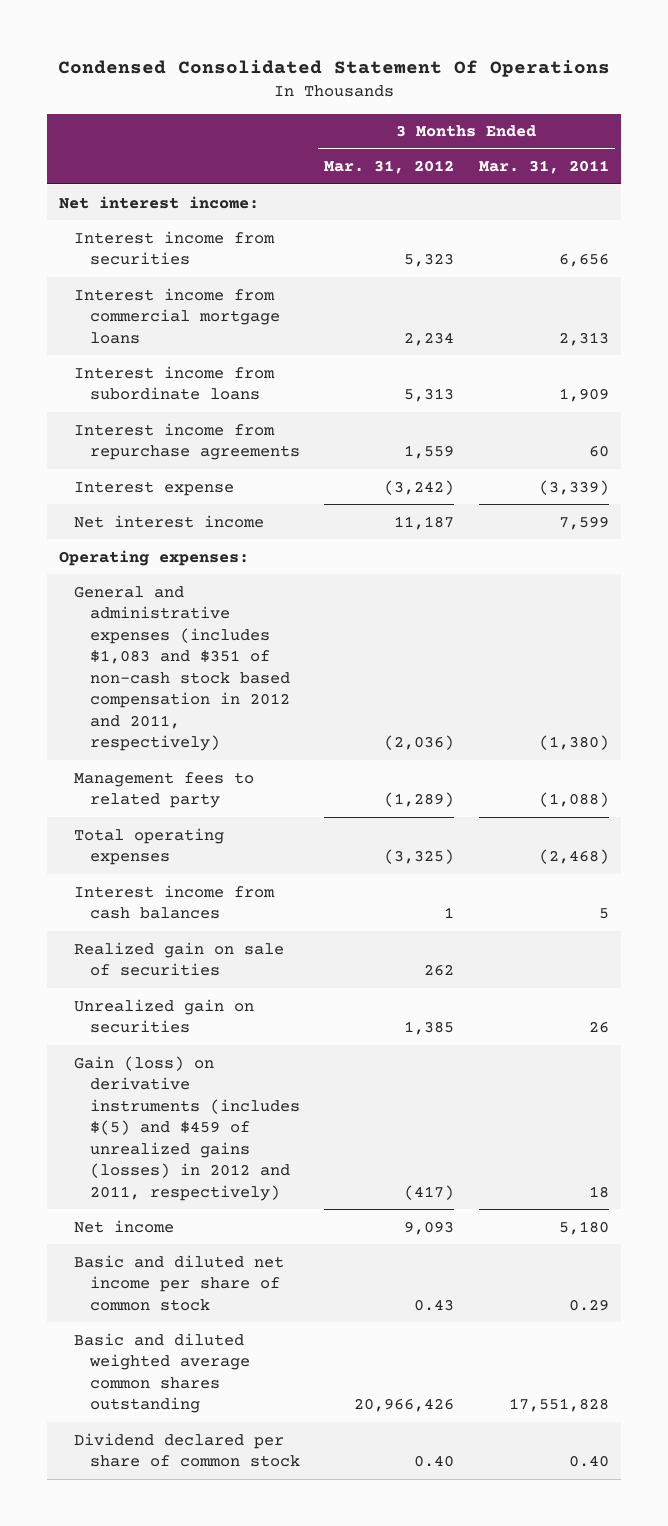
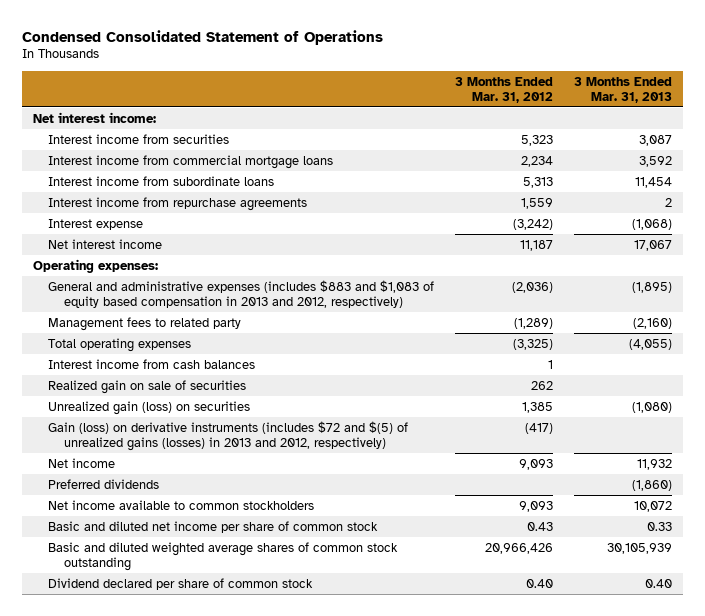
[57,60,610,78] Condensed Consolidated Statement Of Operations -> [22,29,384,45] Condensed Consolidated Statement of Operations
[478,160,609,175] Mar. 31, 2011 -> none
none -> [574,76,673,103] 3 Months Ended Mar. 31, 2013
[74,585,291,752] General and administrative expenses (includes $1,083 and $351 of non-cash stock based compensation in 2012 and 2011, respectively) -> [48,279,435,308] General and administrative expenses (includes $883 and $1,083 of equity based compensation in 2013 and 2012, respectively)
[74,998,255,1034] Unrealized gain on securities -> [48,400,251,415] Unrealized gain (loss) on securities
[74,1055,301,1201] Gain (loss) on derivative instruments (includes $(5) and $459 of unrealized gains (losses) in 2012 and 2011, respectively) -> [48,420,409,451] Gain (loss) on derivative instruments (includes $72 and $(5) of unrealized gains (losses) in 2013 and 2012, respectively)
none -> [48,478,160,489] Preferred dividends
none -> [48,499,315,510] Net income available to common stockholders
[74,1332,251,1414] Basic and diluted weighted average common shares outstanding -> [48,541,399,571] Basic and diluted weighted average shares of common stock outstanding

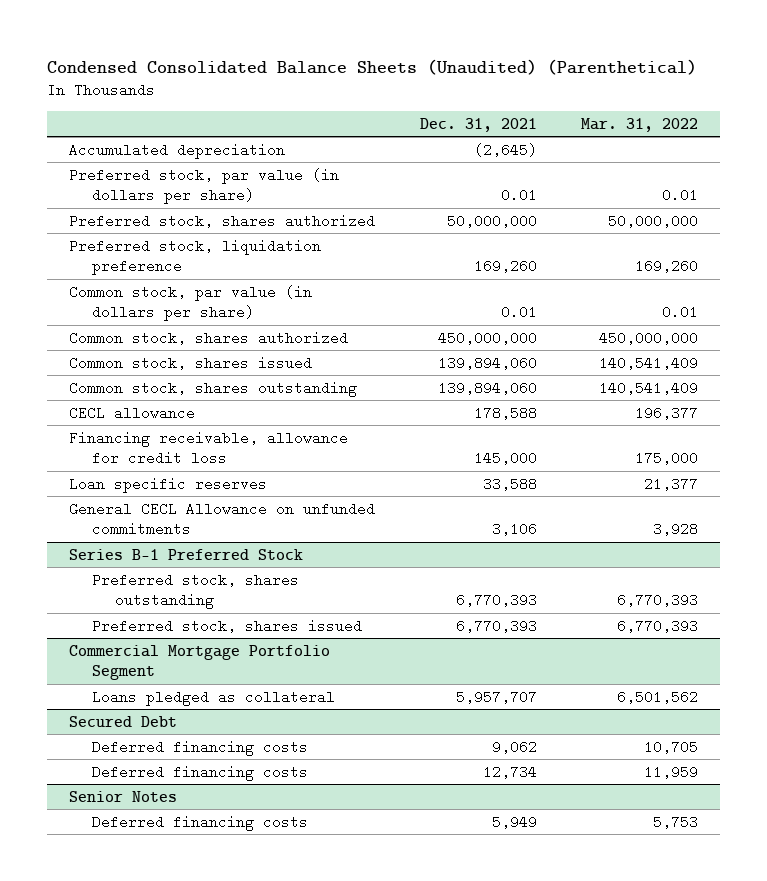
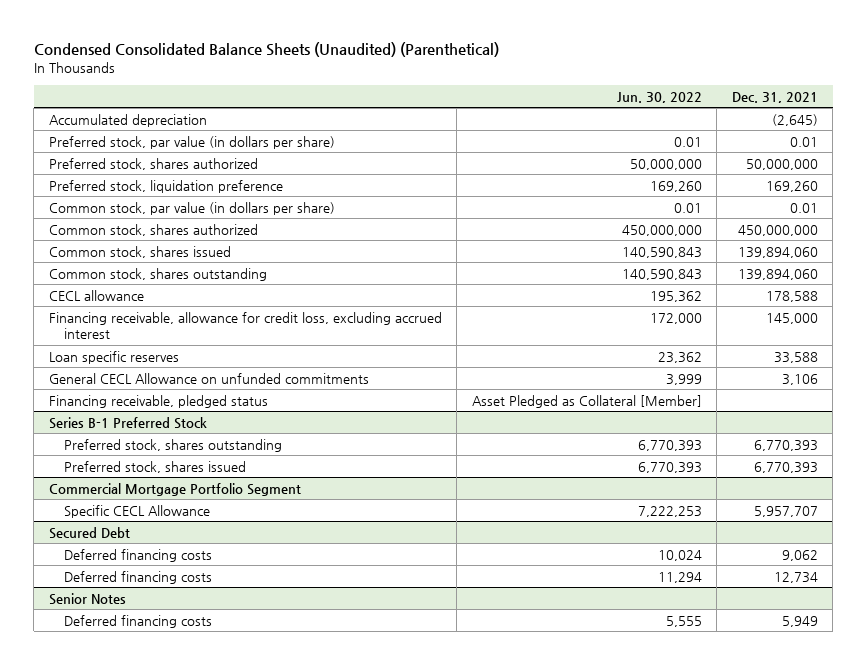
[581,117,699,132] Mar. 31, 2022 -> none
none -> [616,91,702,103] Jun. 30, 2022
[69,430,349,466] Financing receivable, allowance for credit loss -> [48,311,442,340] Financing receivable, allowance for credit loss, excluding accrued interest
none -> [48,394,268,408] Financing receivable, pledged status
[91,689,335,706] Loans pledged as collateral -> [64,504,211,518] Specific CECL Allowance

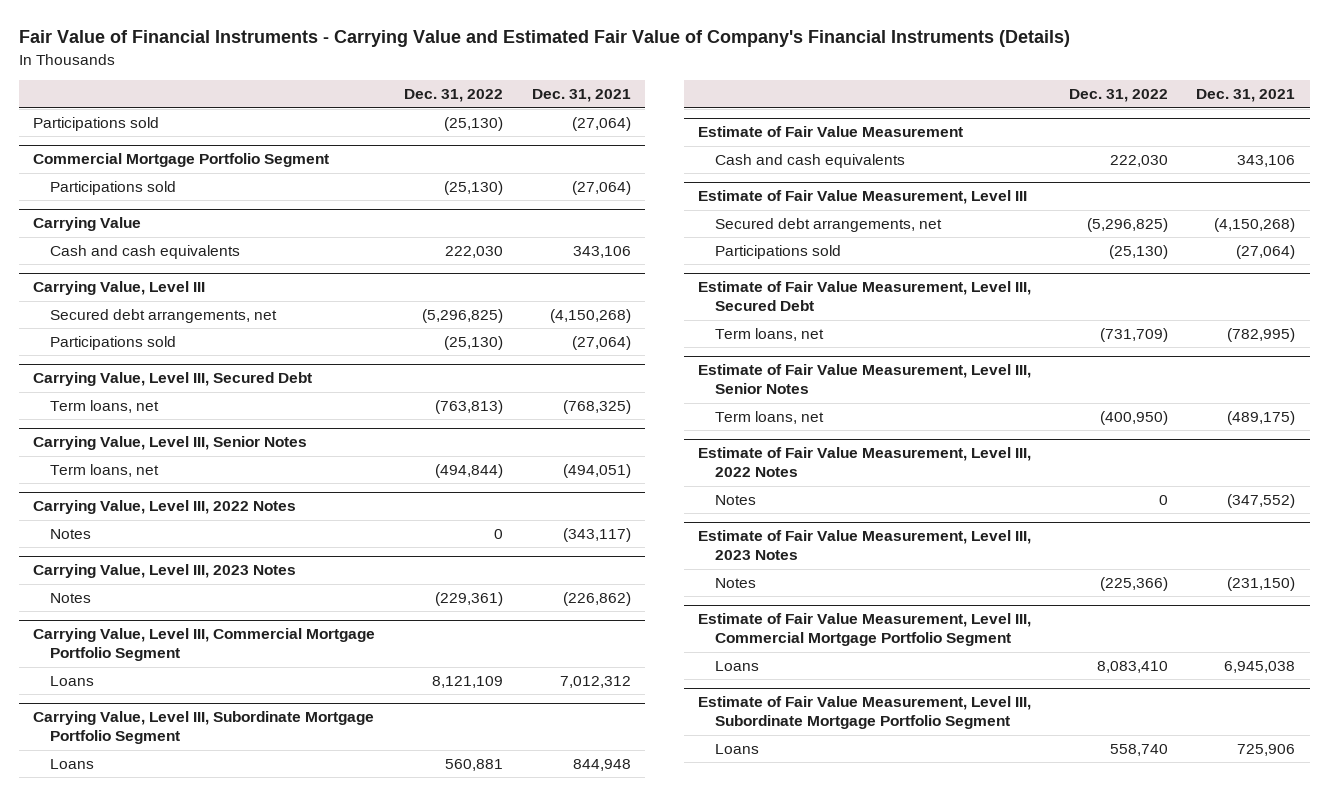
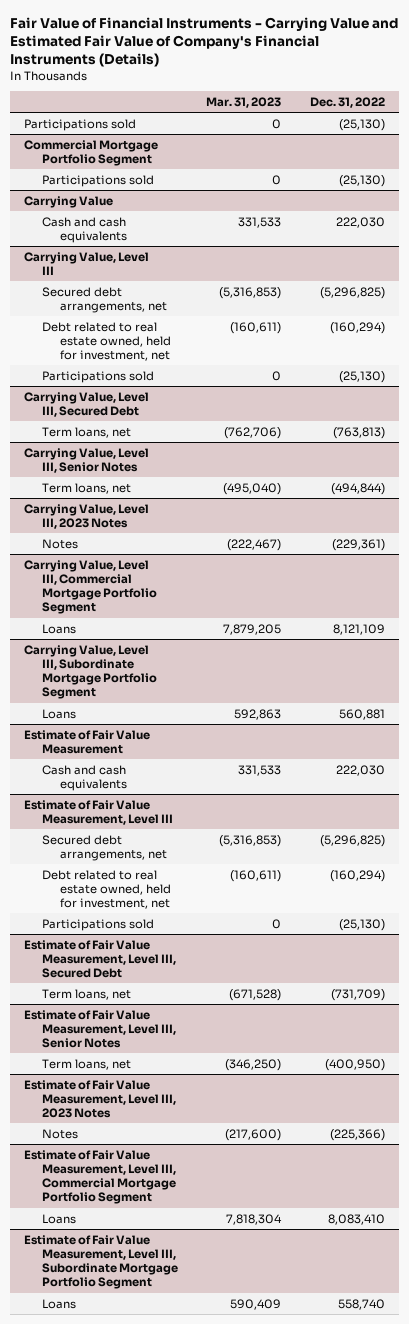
[531,89,631,103] Dec. 31, 2021 -> none
none -> [206,97,282,109] Mar. 31, 2023
none -> [42,321,172,362] Debt related to real estate owned, held for investment, net
[33,500,297,515] Carrying Value, Level III, 2022 Notes -> none
[50,529,92,540] Notes -> none
none -> [42,869,172,910] Debt related to real estate owned, held for investment, net
[698,447,1032,478] Estimate of Fair Value Measurement, Level III, 2022 Notes -> none
[714,495,756,506] Notes -> none

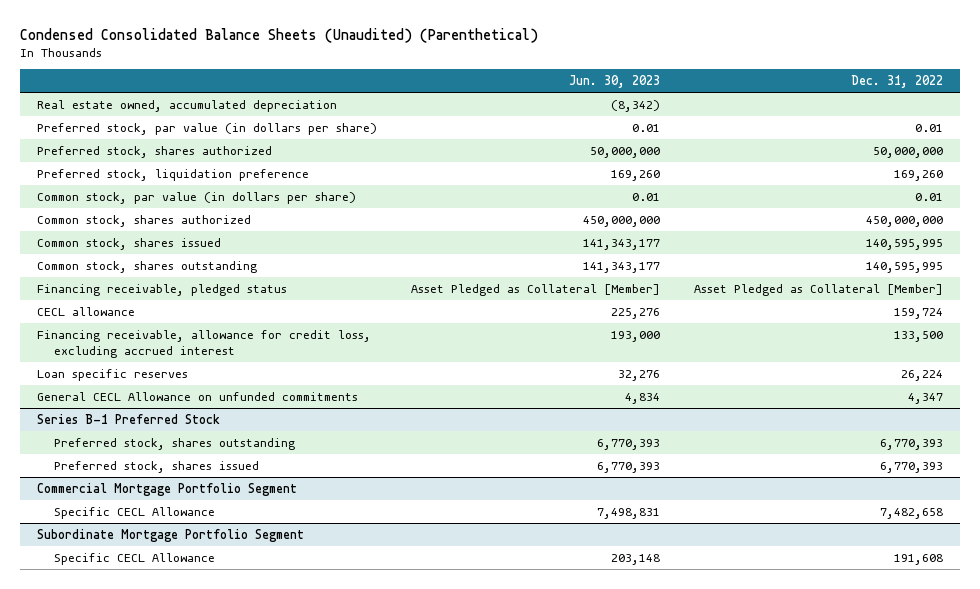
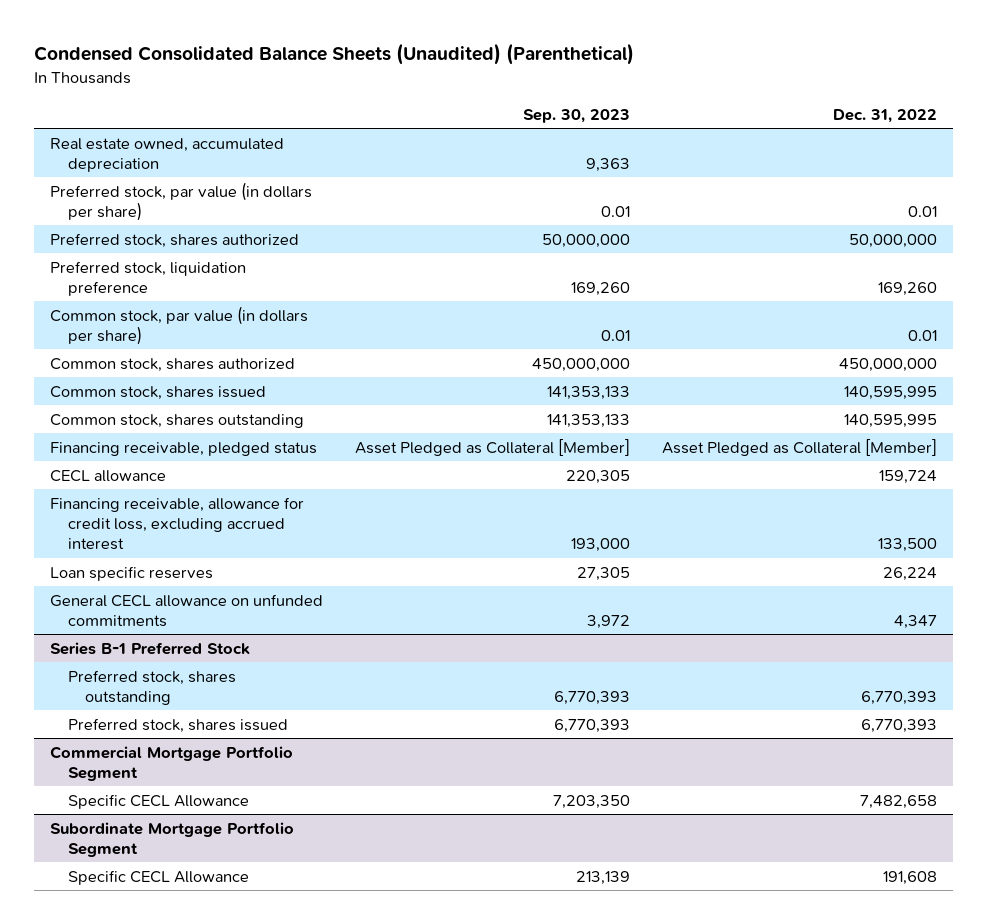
[568,75,660,89] Jun. 30, 2023 -> none
none -> [522,108,630,123] Sep. 30, 2023
[36,391,358,401] General CECL Allowance on unfunded commitments -> [50,593,324,627] General CECL allowance on unfunded commitments

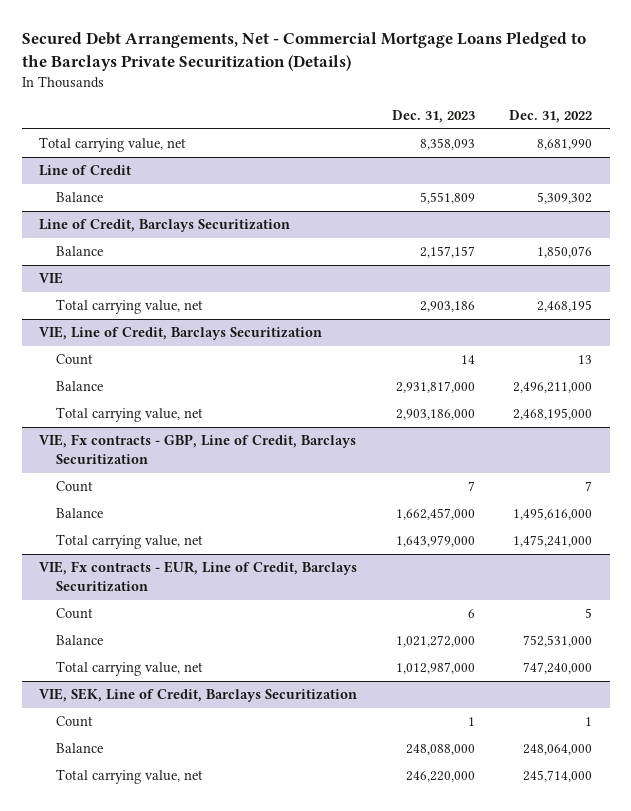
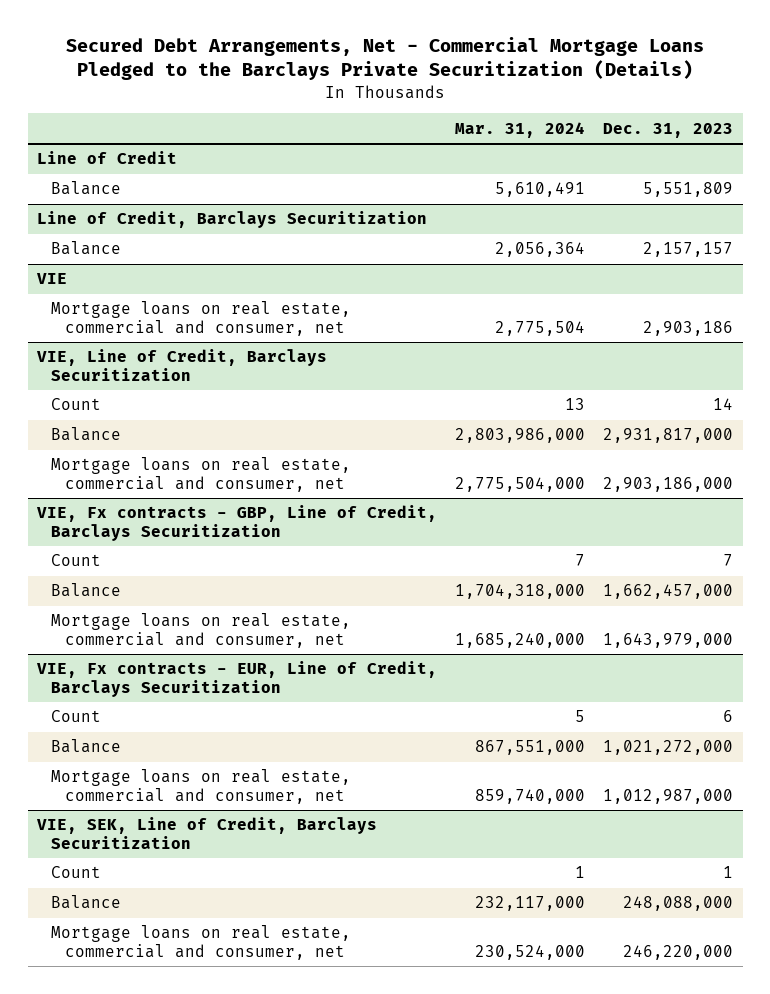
[509,109,593,123] Dec. 31, 2022 -> none
none -> [455,121,586,138] Mar. 31, 2024
[39,137,187,153] Total carrying value, net -> none
[56,299,204,315] Total carrying value, net -> [50,301,351,336] Mortgage loans on real estate, commercial and consumer, net
[56,407,204,423] Total carrying value, net -> [50,457,351,492] Mortgage loans on real estate, commercial and consumer, net
[56,534,204,550] Total carrying value, net -> [50,613,351,648] Mortgage loans on real estate, commercial and consumer, net
[56,661,204,677] Total carrying value, net -> [50,769,351,804] Mortgage loans on real estate, commercial and consumer, net
[56,769,204,785] Total carrying value, net -> [50,925,351,960] Mortgage loans on real estate, commercial and consumer, net

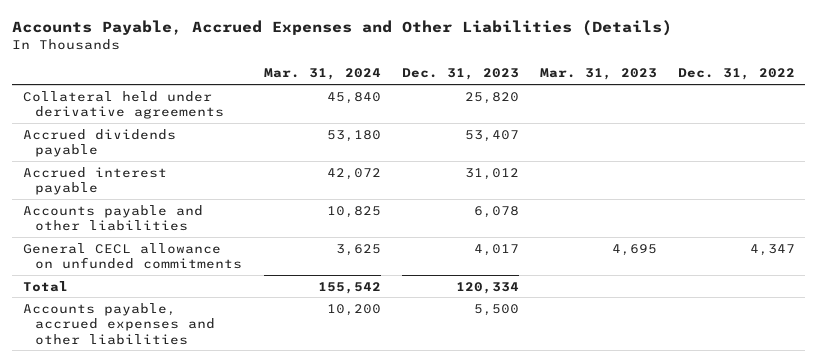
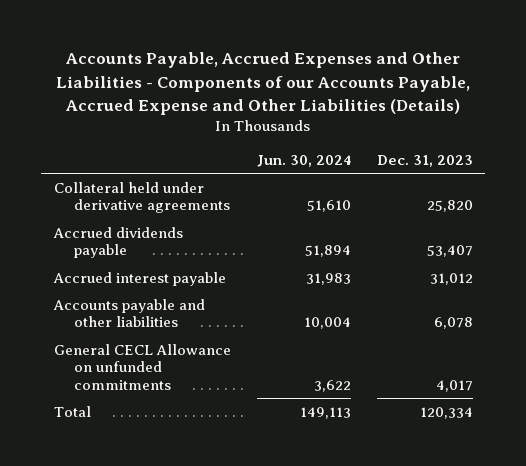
[12,19,673,36] Accounts Payable, Accrued Expenses and Other Liabilities (Details) -> [56,52,471,115] Accounts Payable, Accrued Expenses and Other Liabilities - Components of our Accounts Payable, Accrued Expense and Other Liabilities (Details)
[263,68,381,81] Mar. 31, 2024 -> none
[539,68,657,81] Mar. 31, 2023 -> none
[677,68,795,81] Dec. 31, 2022 -> none
none -> [256,154,351,167] Jun. 30, 2024
[22,242,243,270] General CECL allowance on unfunded commitments -> [53,343,231,390] General CECL Allowance on unfunded commitments
[22,302,216,345] Accounts payable, accrued expenses and other liabilities -> none

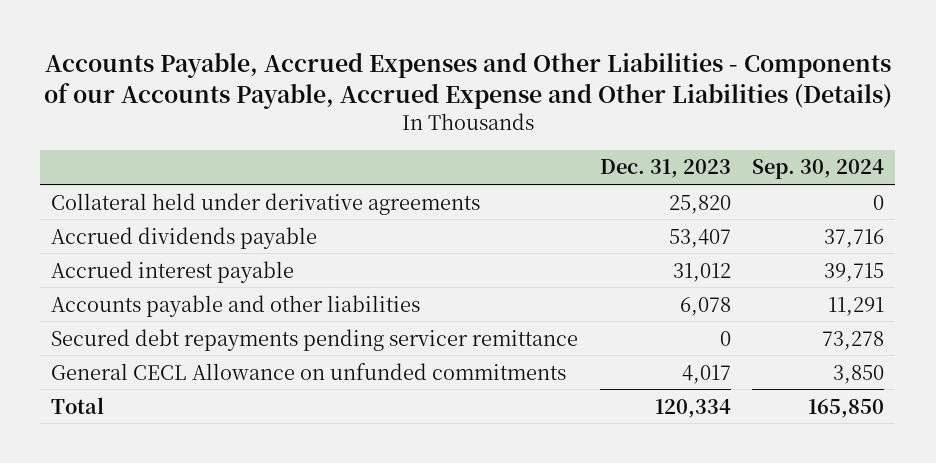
[256,154,351,167] Jun. 30, 2024 -> none
none -> [752,159,885,180] Sep. 30, 2024
none -> [51,328,579,351] Secured debt repayments pending servicer remittance

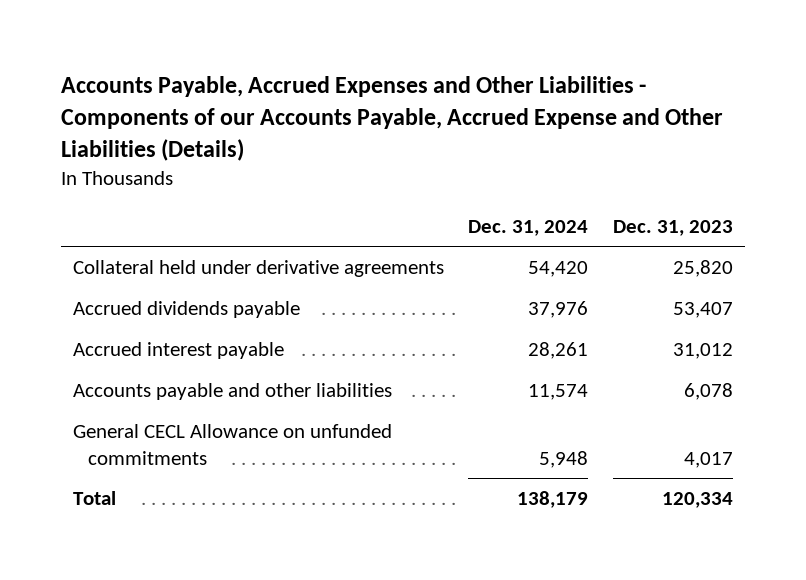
[752,159,885,180] Sep. 30, 2024 -> none
none -> [468,219,589,236] Dec. 31, 2024
[51,328,579,351] Secured debt repayments pending servicer remittance -> none

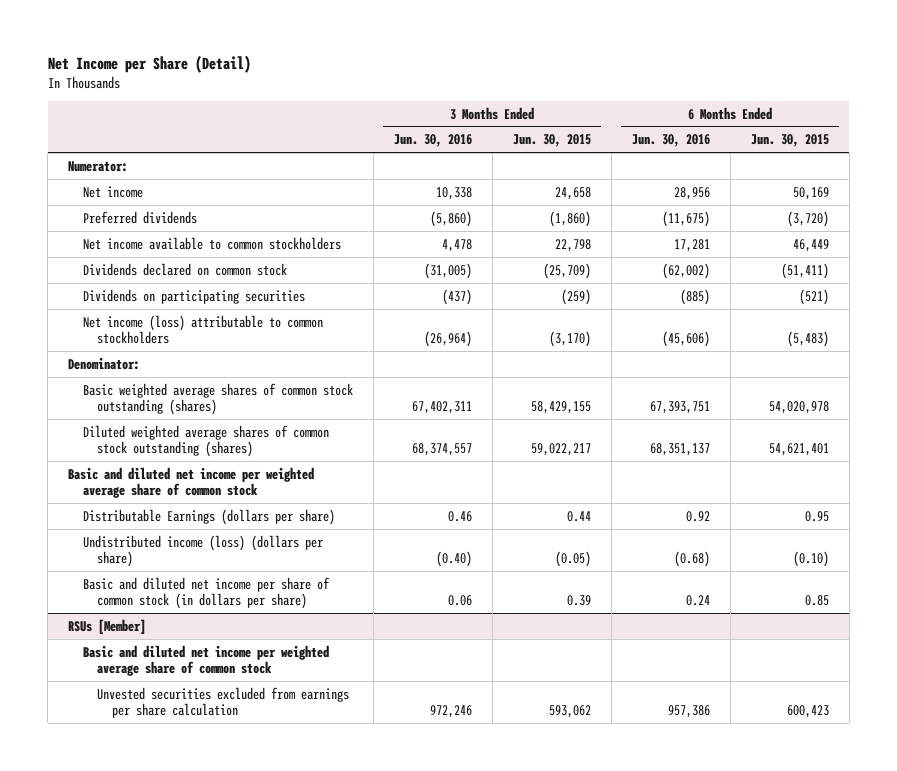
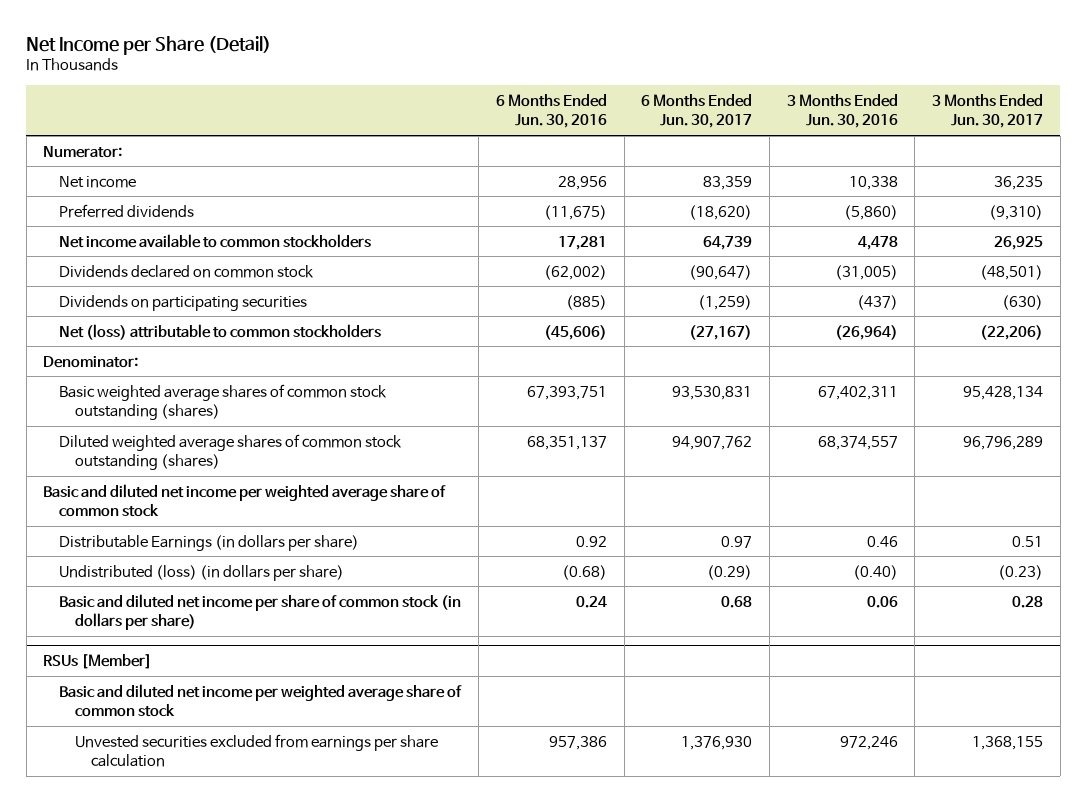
[512,134,591,148] Jun. 30, 2015 -> none
[750,134,829,148] Jun. 30, 2015 -> none
none -> [641,93,753,129] 6 Months Ended Jun. 30, 2017
none -> [932,93,1044,129] 3 Months Ended Jun. 30, 2017
[82,314,323,345] Net income (loss) attributable to common stockholders -> [59,323,382,340] Net (loss) attributable to common stockholders
[82,508,335,525] Distributable Earnings (dollars per share) -> [59,534,360,551] Distributable Earnings (in dollars per share)
[82,534,323,568] Undistributed income (loss) (dollars per share) -> [59,564,345,581] Undistributed (loss) (in dollars per share)

